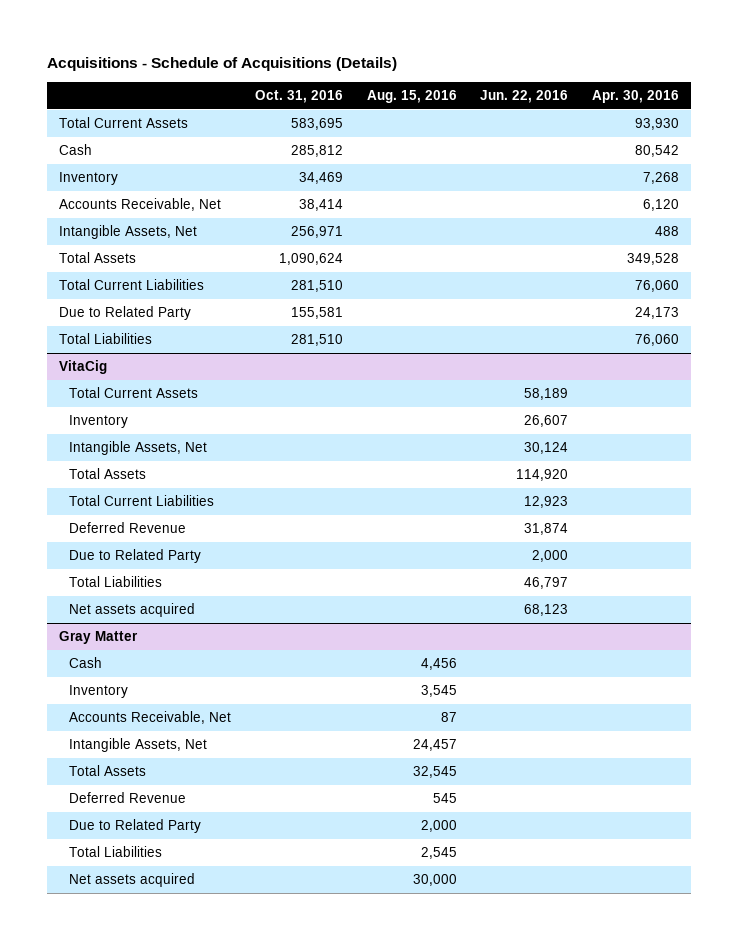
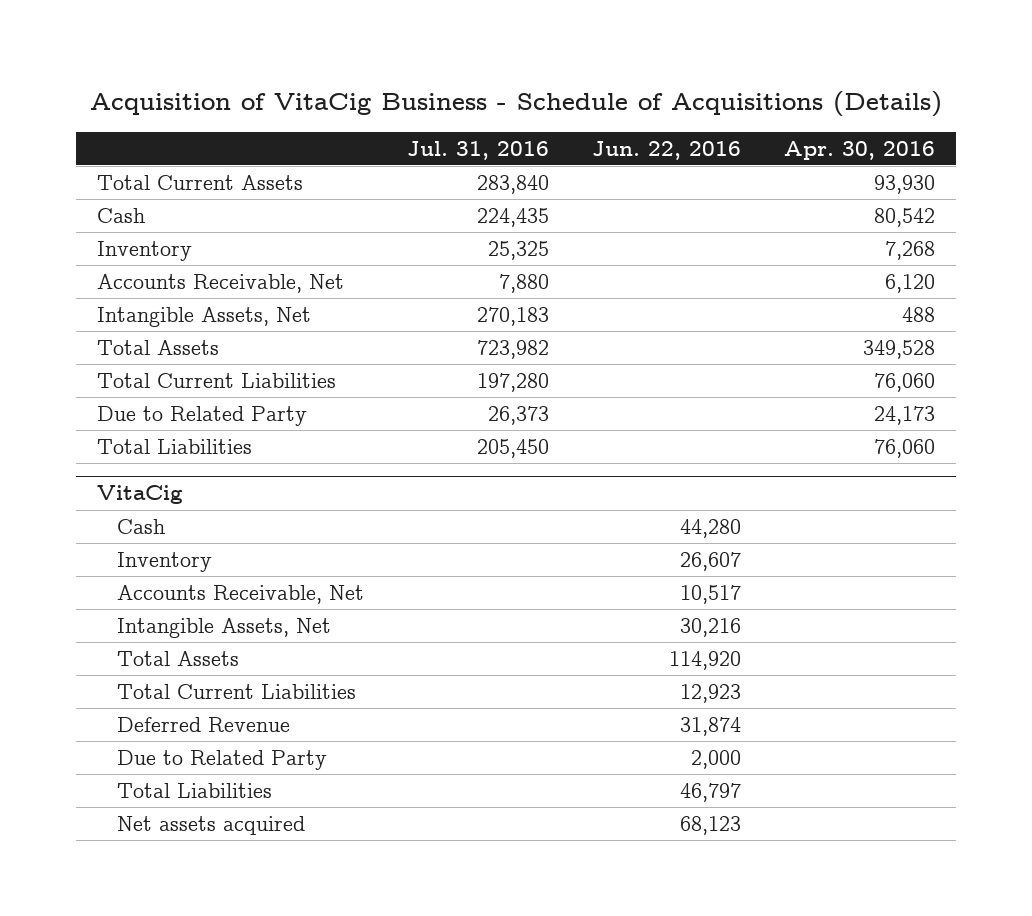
[46,56,397,71] Acquisitions - Schedule of Acquisitions (Details) -> [90,90,943,117] Acquisition of VitaCig Business - Schedule of Acquisitions (Details)
[254,89,343,103] Oct. 31, 2016 -> none
[366,89,457,103] Aug. 15, 2016 -> none
none -> [406,140,549,160] Jul. 31, 2016
[69,387,199,399] Total Current Assets -> none
none -> [116,519,165,535] Cash
none -> [116,585,364,605] Accounts Receivable, Net
[524,442,569,455] 30,124 -> [679,618,741,638] 30,216
[58,631,138,645] Gray Matter -> none
[69,657,103,669] Cash -> none
[69,685,129,699] Inventory -> none
[69,711,232,725] Accounts Receivable, Net -> none
[69,738,208,753] Intangible Assets, Net -> none
[69,765,147,777] Total Assets -> none
[69,792,187,804] Deferred Revenue -> none
[69,819,202,834] Due to Related Party -> none
[69,846,163,858] Total Liabilities -> none
[69,873,196,888] Net assets acquired -> none

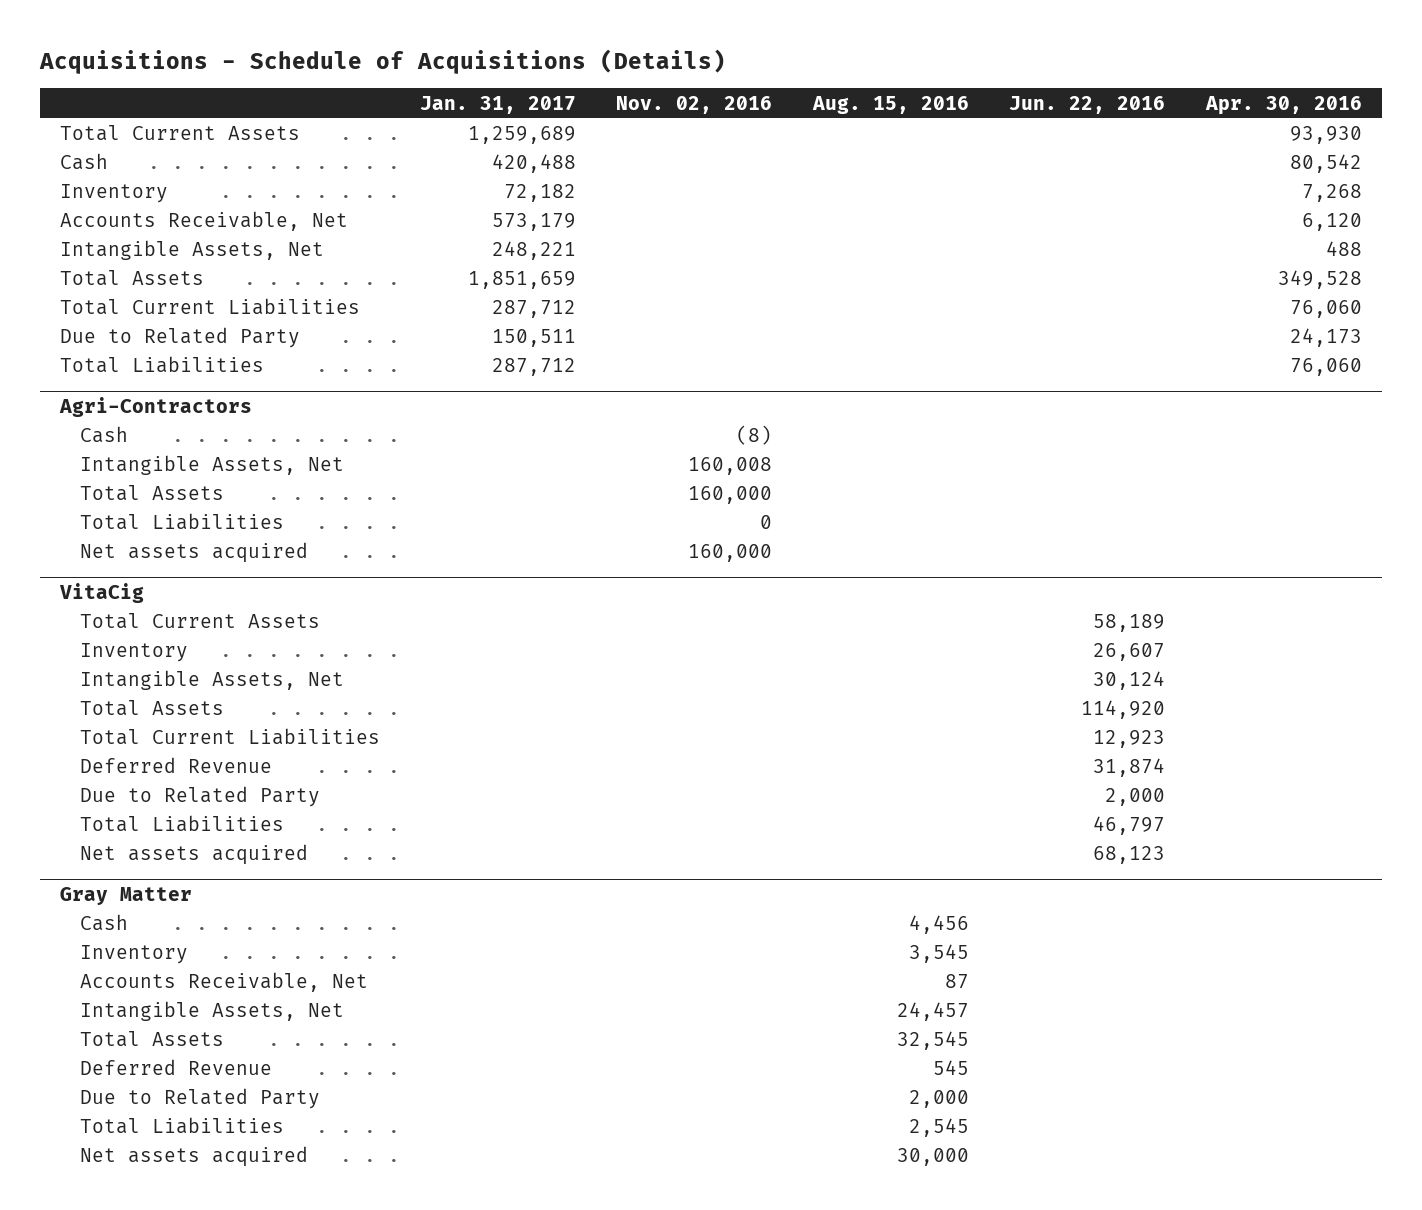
[90,90,943,117] Acquisition of VitaCig Business - Schedule of Acquisitions (Details) -> [38,49,726,75] Acquisitions - Schedule of Acquisitions (Details)
[406,140,549,160] Jul. 31, 2016 -> none
none -> [420,95,577,114] Jan. 31, 2017
none -> [616,95,773,114] Nov. 02, 2016
none -> [811,95,969,114] Aug. 15, 2016
none -> [59,396,253,417] Agri-Contractors
none -> [79,426,128,444] Cash
none -> [79,455,344,476] Intangible Assets, Net
none -> [79,485,224,502] Total Assets
none -> [79,513,284,531] Total Liabilities
none -> [79,542,308,564] Net assets acquired
[116,519,165,535] Cash -> none
none -> [79,613,320,630] Total Current Assets
[116,585,364,605] Accounts Receivable, Net -> none
[679,618,741,638] 30,216 -> [1093,671,1166,691] 30,124
none -> [60,886,193,905] Gray Matter
none -> [79,914,128,932] Cash
none -> [79,945,188,965] Inventory
none -> [79,972,368,993] Accounts Receivable, Net
none -> [79,1001,344,1022] Intangible Assets, Net
none -> [79,1031,224,1048] Total Assets
none -> [79,1059,272,1076] Deferred Revenue
none -> [79,1088,320,1110] Due to Related Party
none -> [79,1117,284,1135] Total Liabilities
none -> [79,1146,308,1168] Net assets acquired

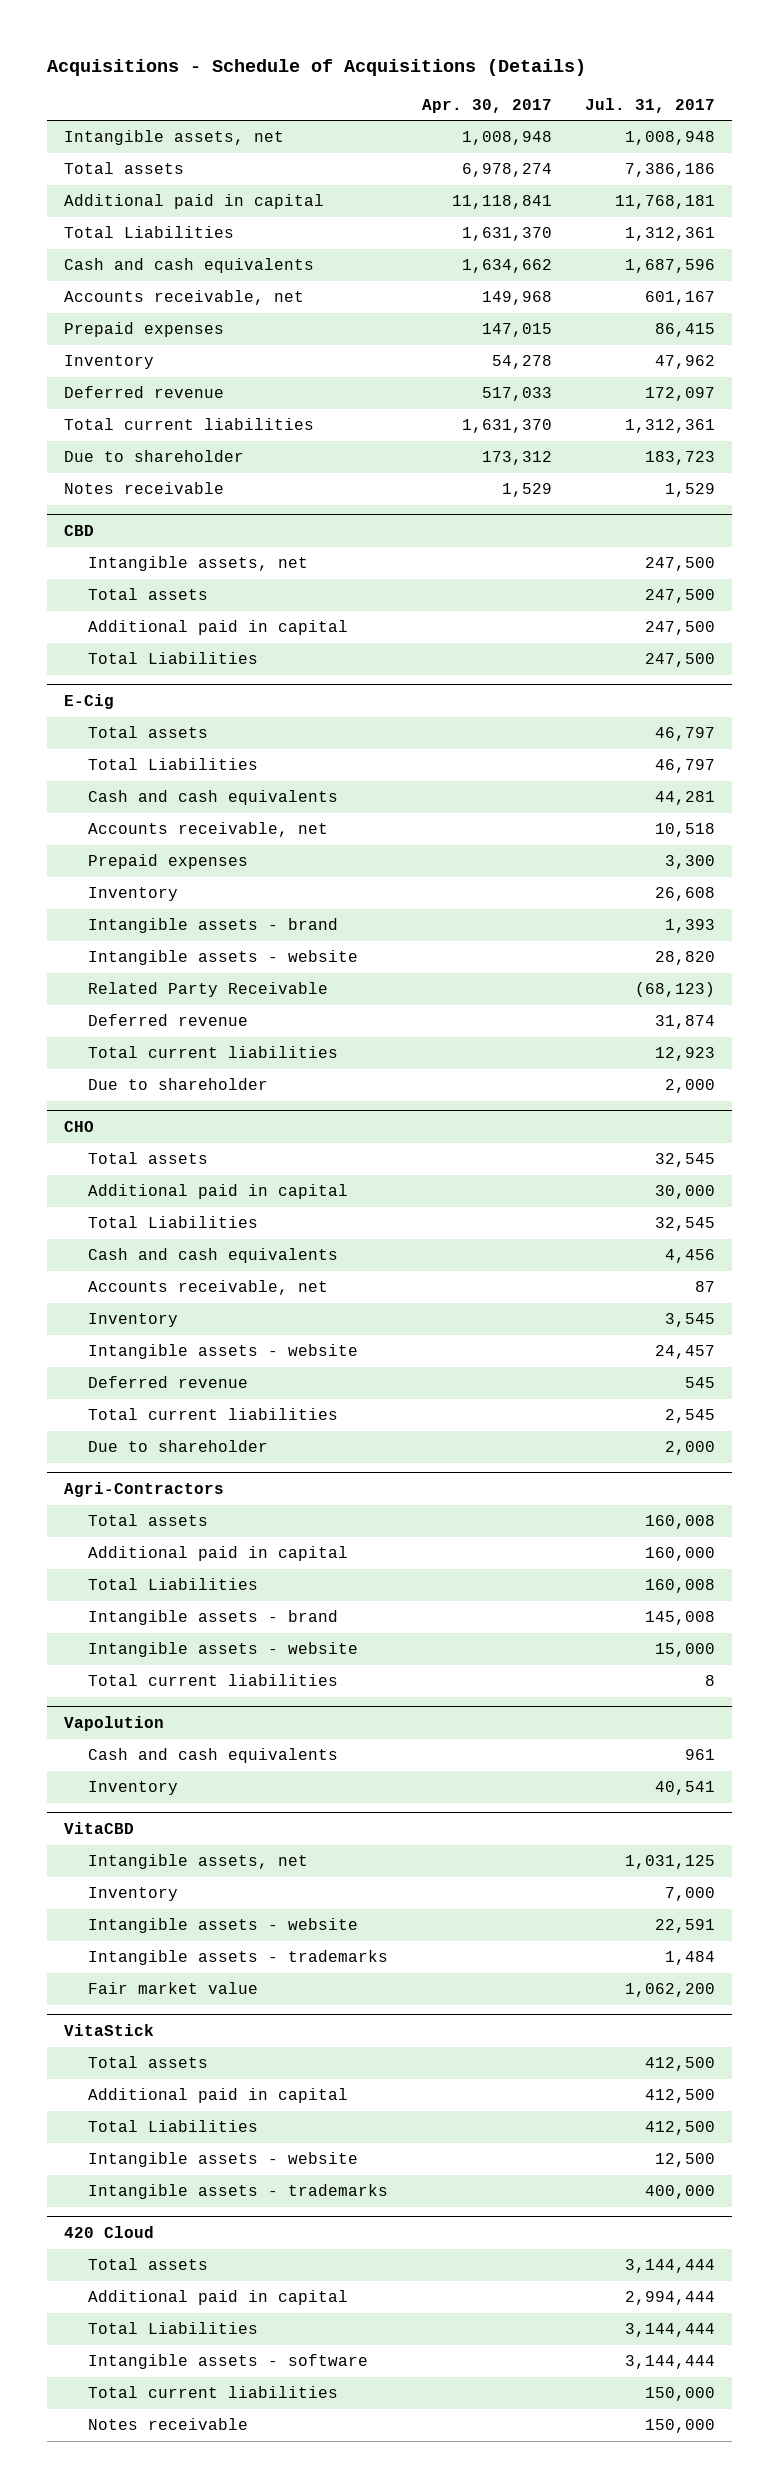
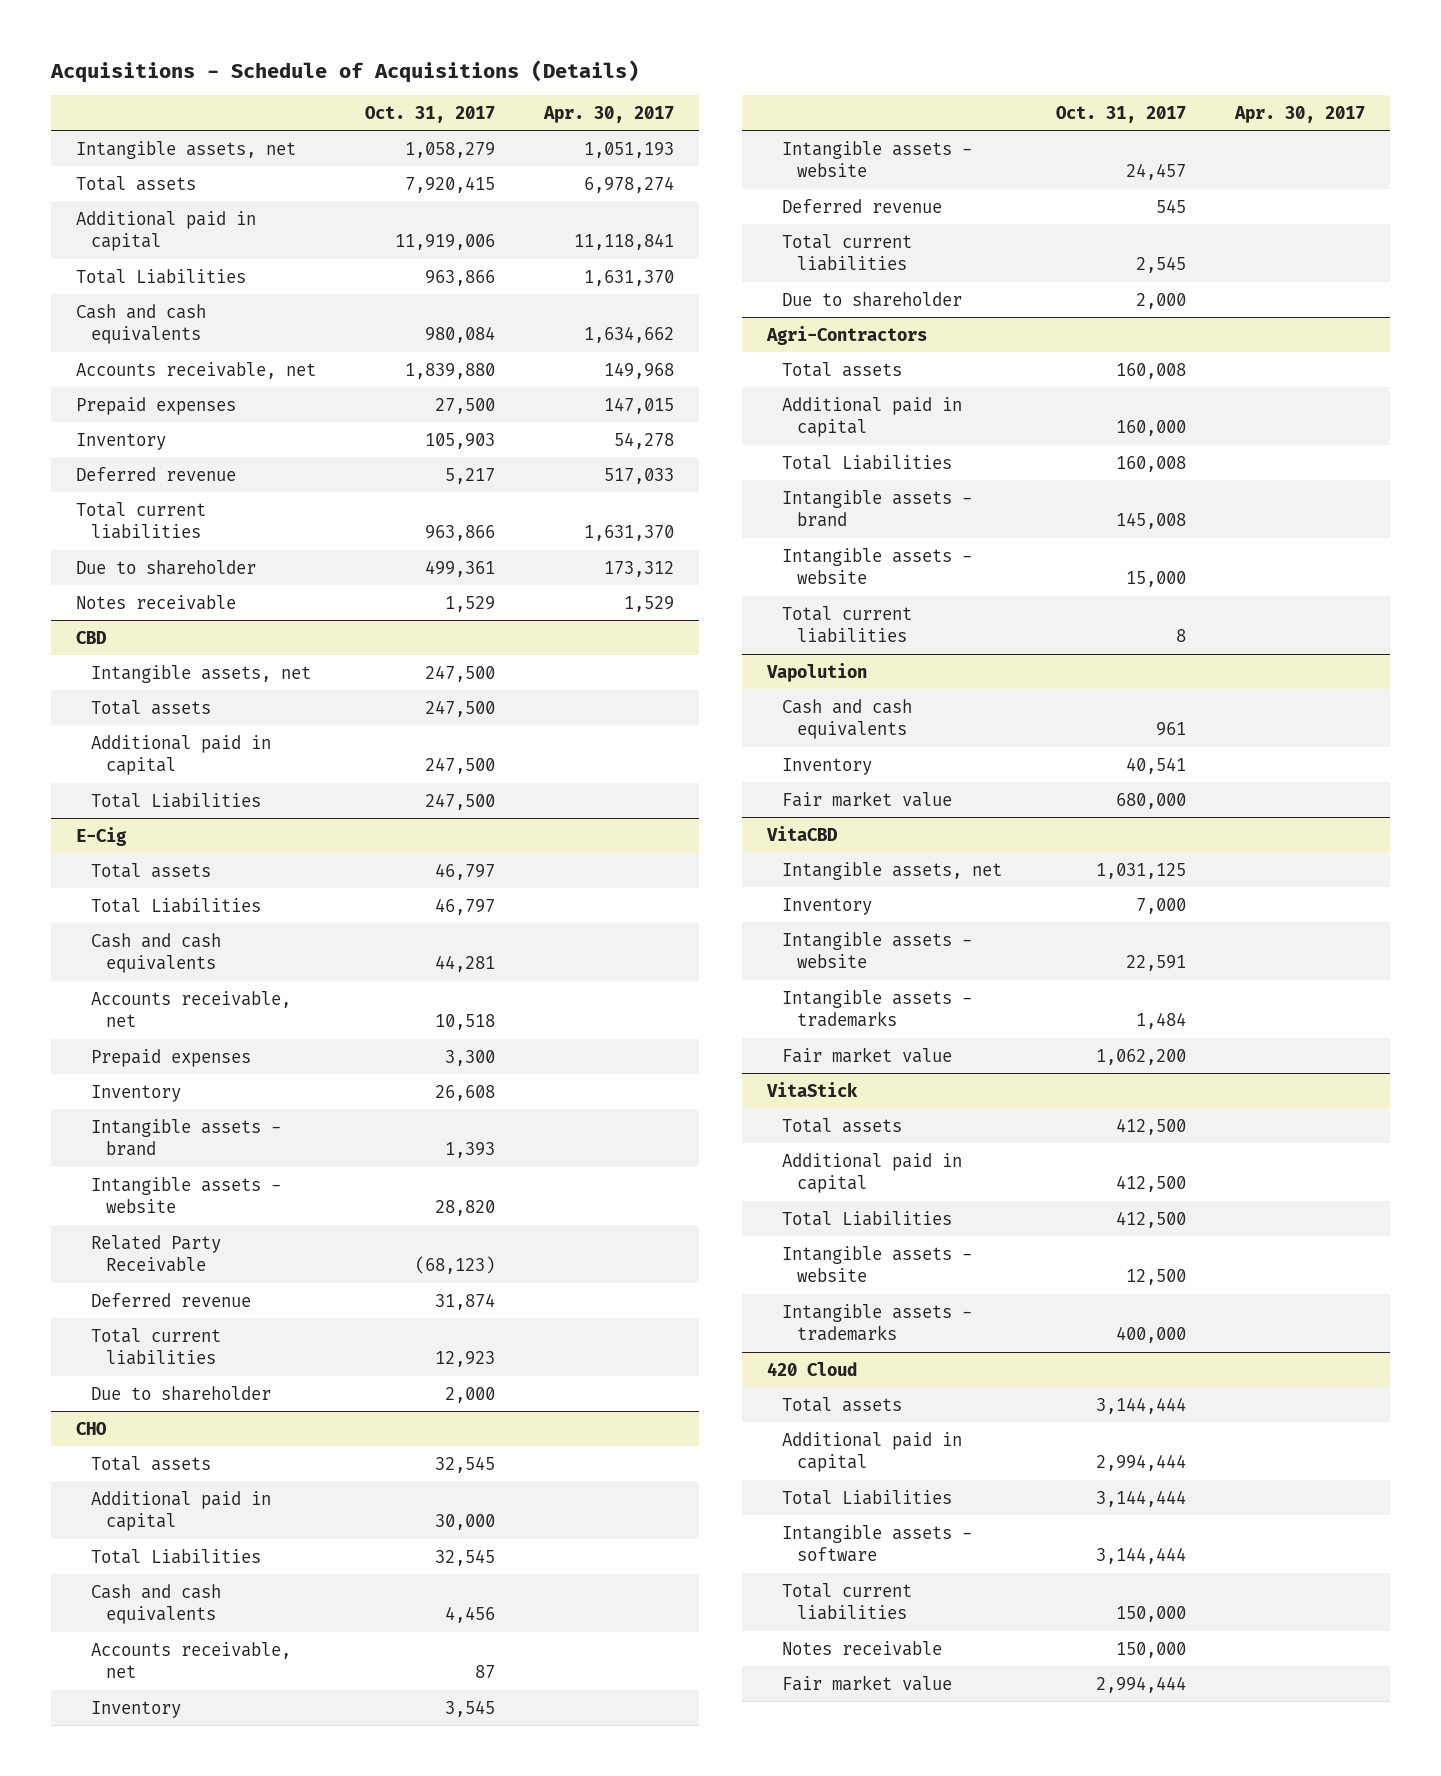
[585,97,716,113] Jul. 31, 2017 -> none
none -> [364,105,495,123] Oct. 31, 2017
[461,131,552,146] 1,008,948 -> [584,141,675,158] 1,051,193
none -> [781,790,952,807] Fair market value
none -> [781,1674,952,1691] Fair market value

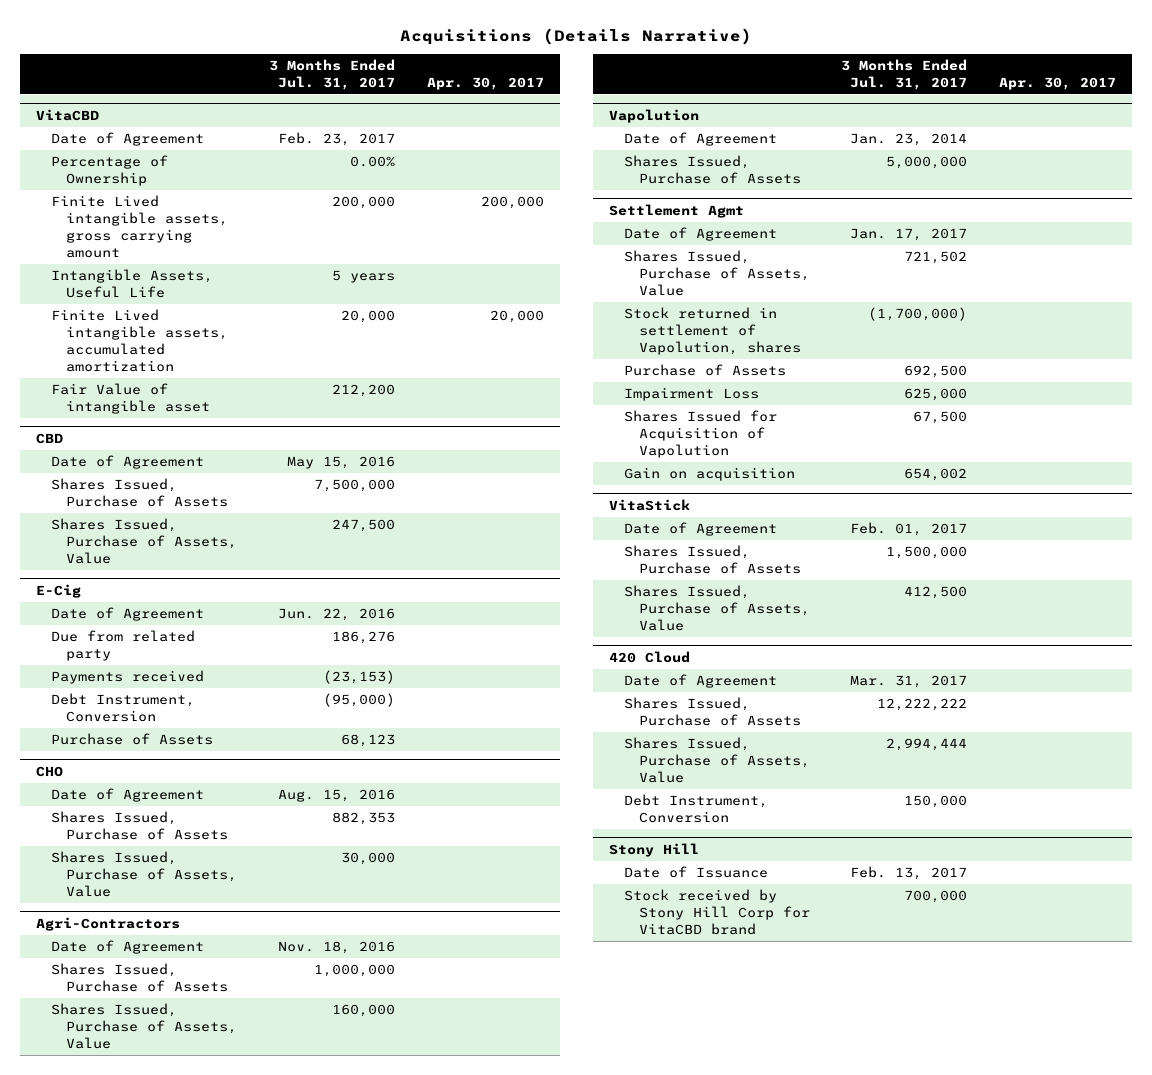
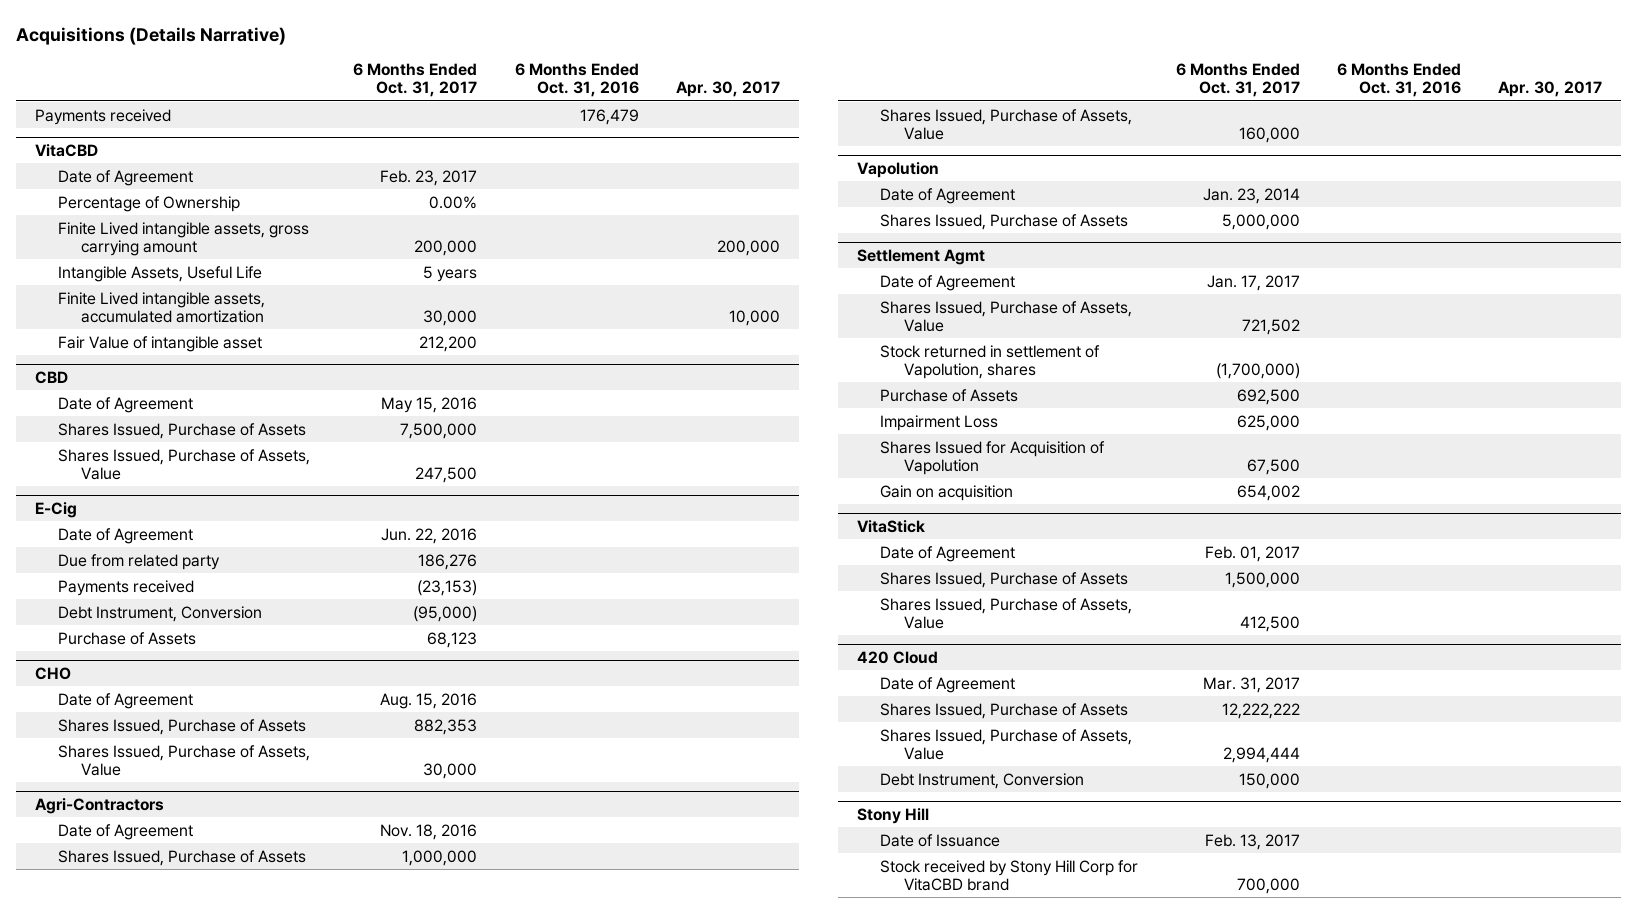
[268,58,395,90] 3 Months Ended Jul. 31, 2017 -> none
none -> [353,62,478,98] 6 Months Ended Oct. 31, 2017
none -> [514,62,639,98] 6 Months Ended Oct. 31, 2016
none -> [34,108,171,125] Payments received
[489,310,544,324] 20,000 -> [729,310,781,327] 10,000

